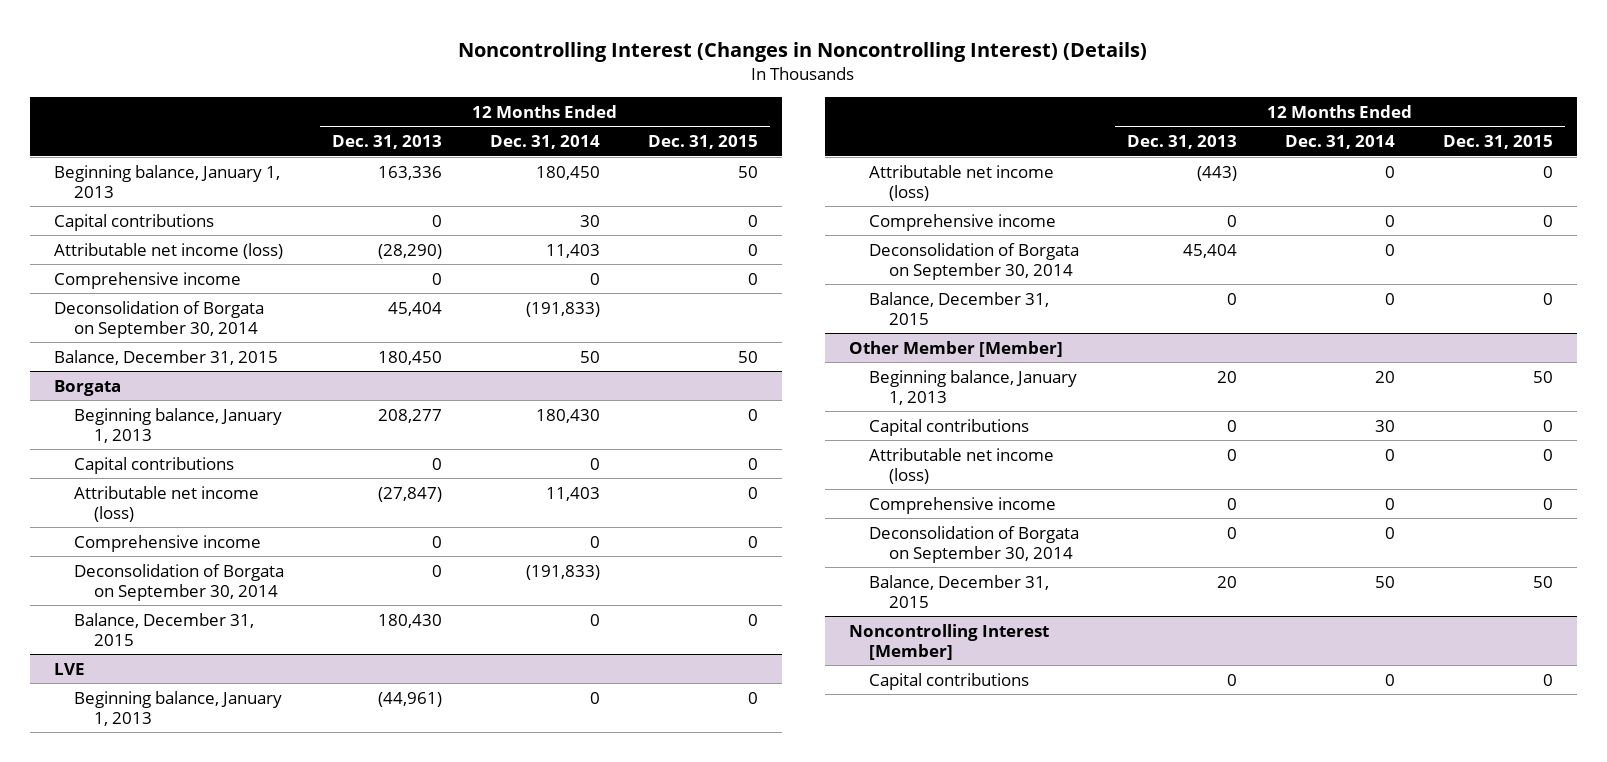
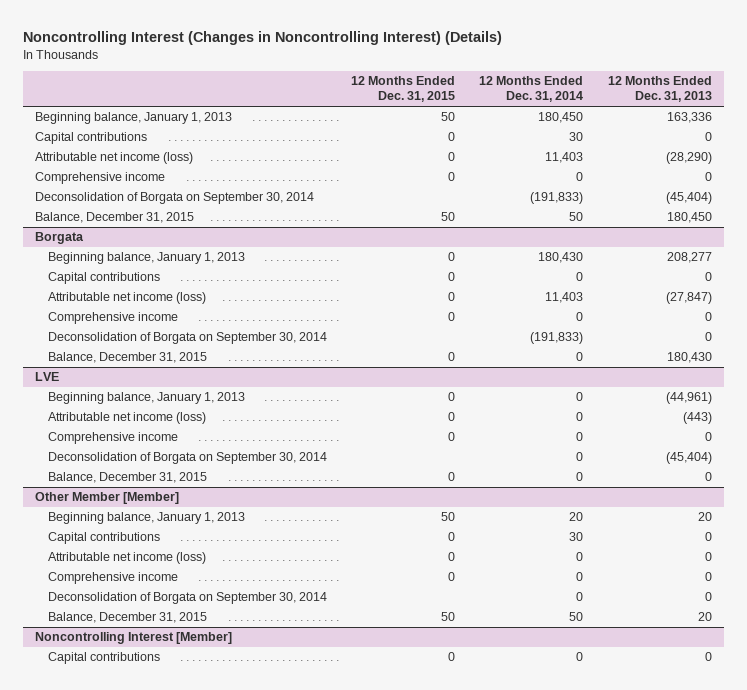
[388,301,443,316] 45,404 -> [665,192,712,205] (45,404)
[1182,243,1237,258] 45,404 -> [665,452,712,465] (45,404)

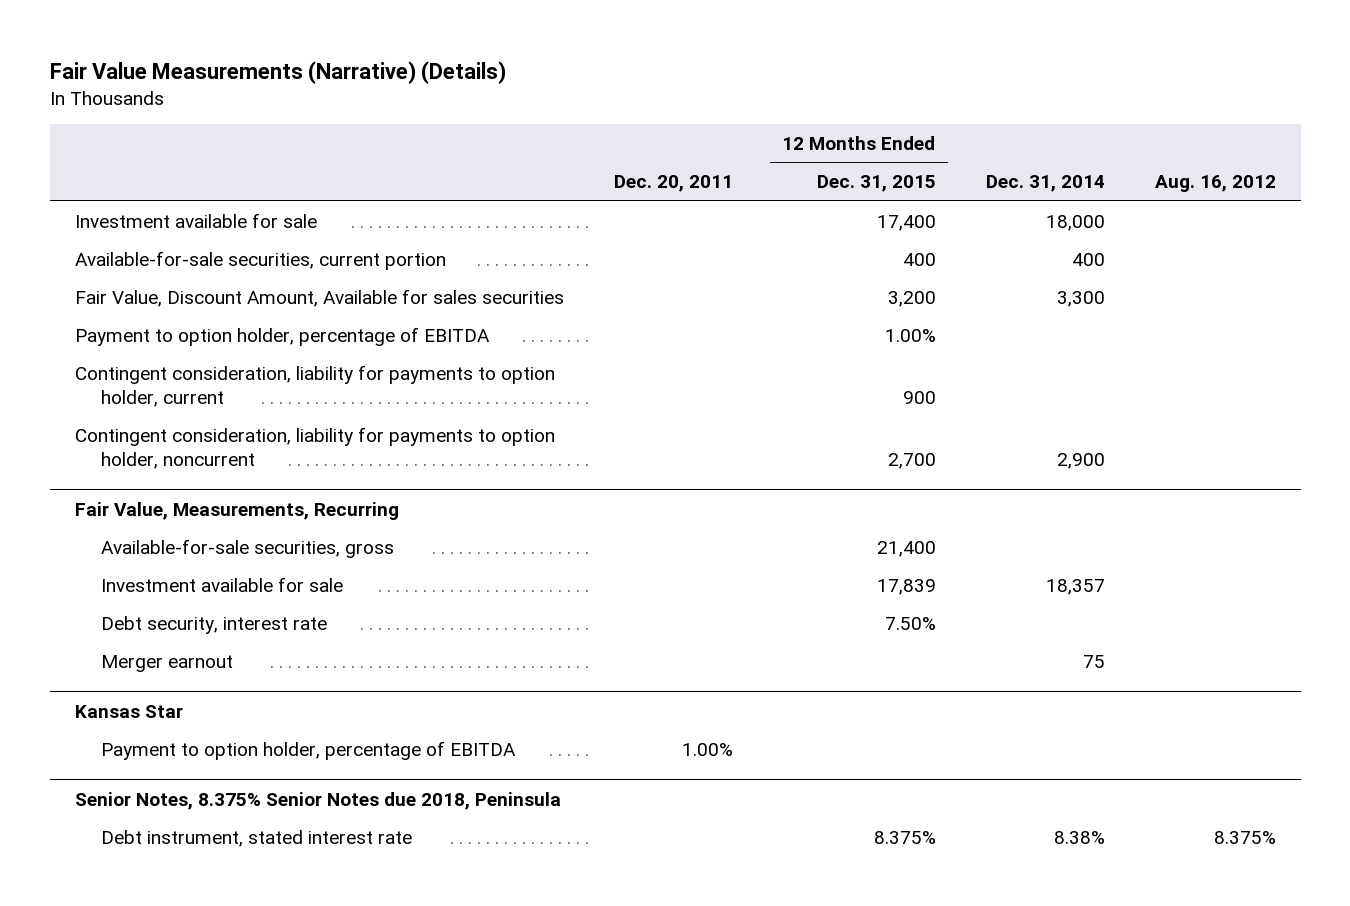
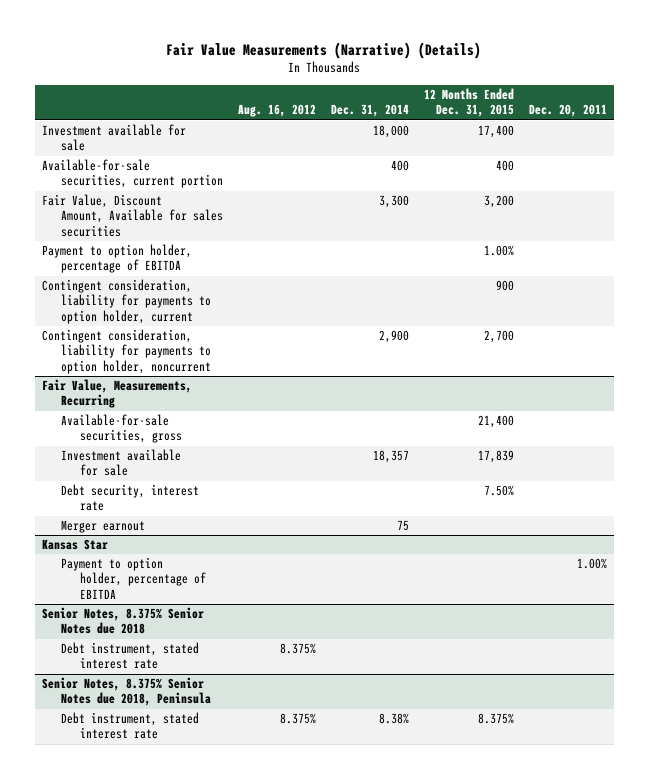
none -> [42,607,205,635] Senior Notes, 8.375% Senior Notes due 2018
none -> [61,642,200,670] Debt instrument, stated interest rate

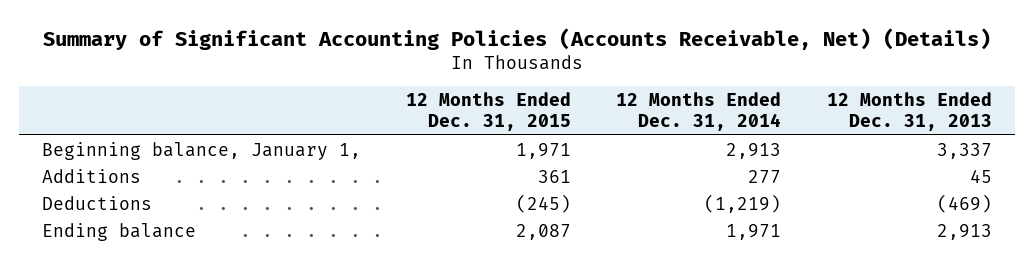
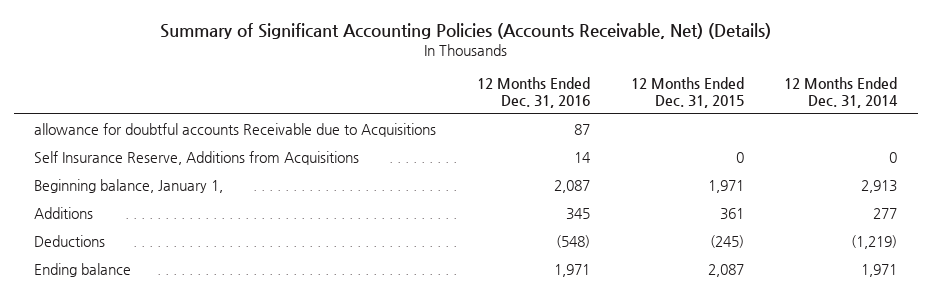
[826,91,992,132] 12 Months Ended Dec. 31, 2013 -> none
none -> [476,77,590,108] 12 Months Ended Dec. 31, 2016
none -> [34,122,437,137] allowance for doubtful accounts Receivable due to Acquisitions
none -> [34,150,360,165] Self Insurance Reserve, Additions from Acquisitions

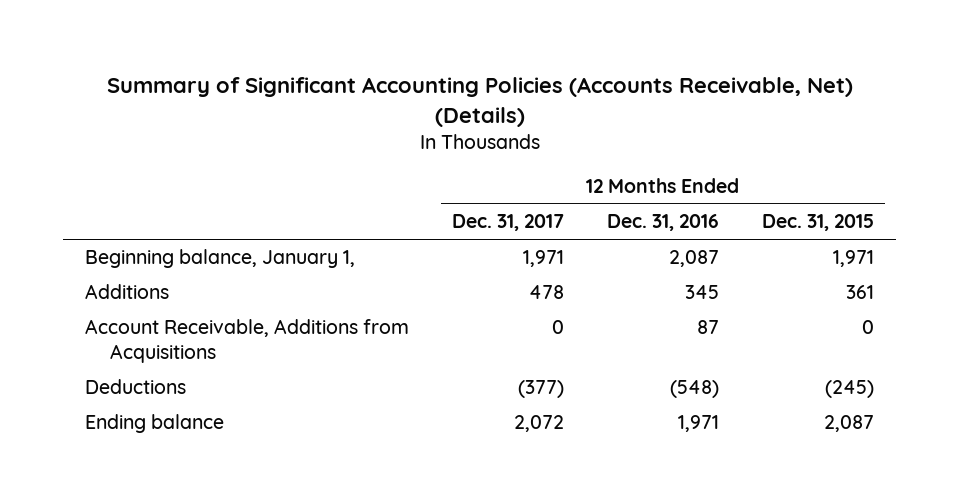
[784,77,899,108] 12 Months Ended Dec. 31, 2014 -> none
none -> [452,214,565,232] Dec. 31, 2017
[34,122,437,137] allowance for doubtful accounts Receivable due to Acquisitions -> none
[34,150,360,165] Self Insurance Reserve, Additions from Acquisitions -> none
none -> [85,319,410,364] Account Receivable, Additions from Acquisitions

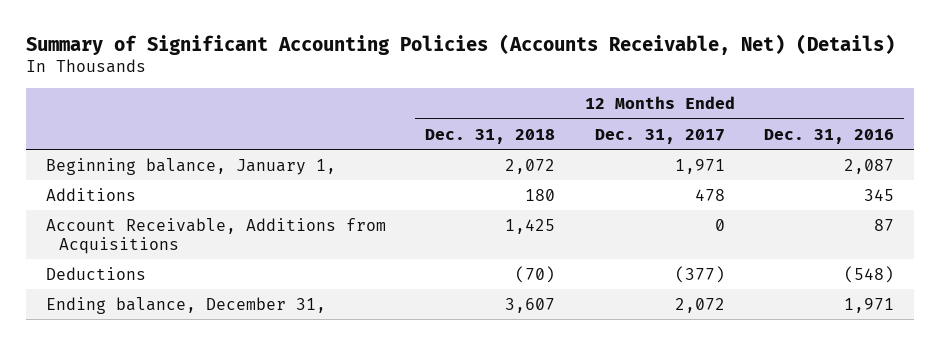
[762,214,875,232] Dec. 31, 2015 -> none
none -> [425,128,556,144] Dec. 31, 2018
[85,414,225,434] Ending balance -> [45,296,326,314] Ending balance, December 31,

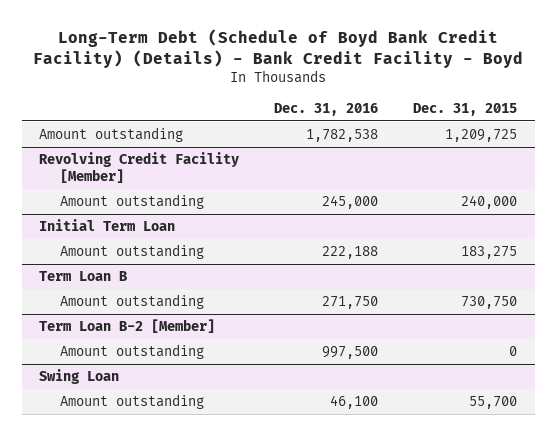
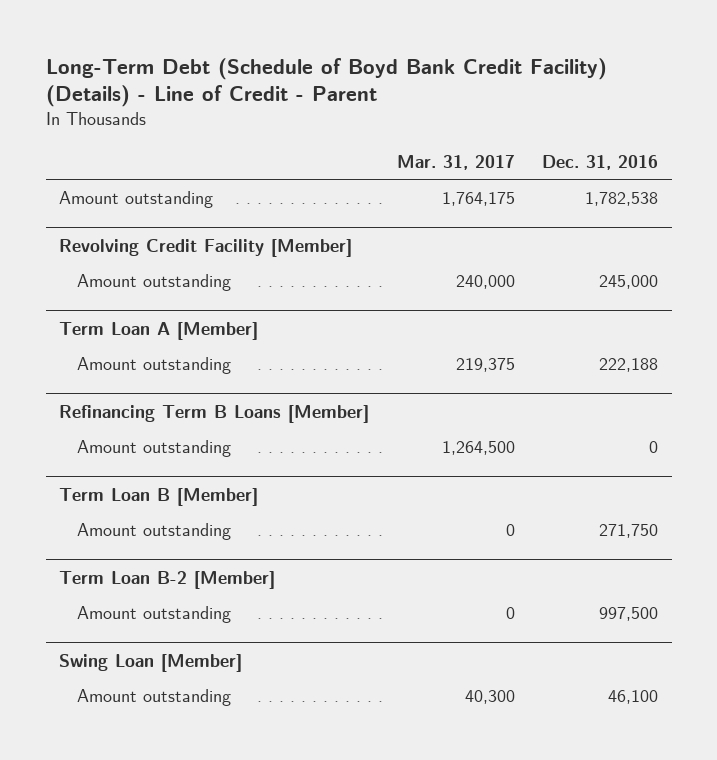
[33,28,524,68] Long-Term Debt (Schedule of Boyd Bank Credit Facility) (Details) - Bank Credit Facility - Boyd -> [45,57,607,108] Long-Term Debt (Schedule of Boyd Bank Credit Facility) (Details) - Line of Credit - Parent
[413,102,518,116] Dec. 31, 2015 -> none
none -> [396,154,515,170] Mar. 31, 2017
[39,219,176,232] Initial Term Loan -> [59,321,259,340] Term Loan A [Member]
[39,271,128,282] Term Loan B -> [59,404,370,423] Refinancing Term B Loans [Member]
none -> [76,440,231,458] Amount outstanding
none -> [59,487,259,506] Term Loan B [Member]
[39,369,120,385] Swing Loan -> [59,653,243,672] Swing Loan [Member]

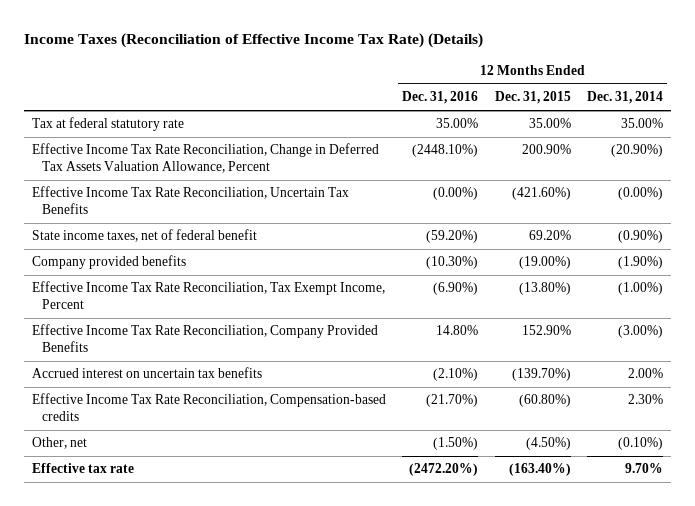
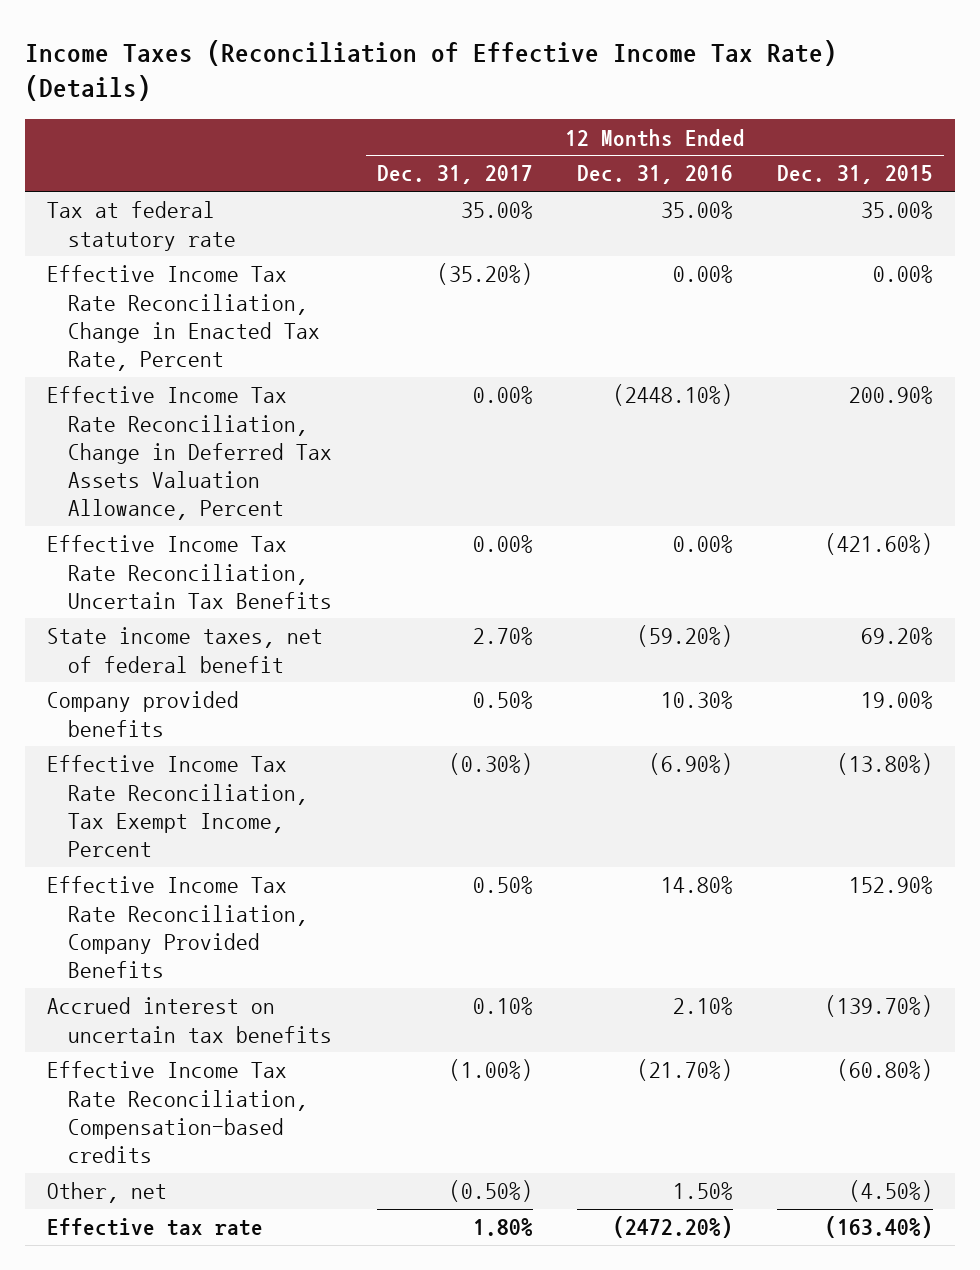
[586,91,663,105] Dec. 31, 2014 -> none
none -> [376,165,533,185] Dec. 31, 2017
none -> [46,265,321,372] Effective Income Tax Rate Reconciliation, Change in Enacted Tax Rate, Percent
[433,187,479,201] (0.00%) -> [672,535,733,554] 0.00%
[426,256,479,270] (10.30%) -> [660,691,733,710] 10.30%
[518,256,571,270] (19.00%) -> [861,691,934,710] 19.00%
[433,368,479,382] (2.10%) -> [672,997,733,1016] 2.10%
[433,437,479,451] (1.50%) -> [672,1182,733,1201] 1.50%

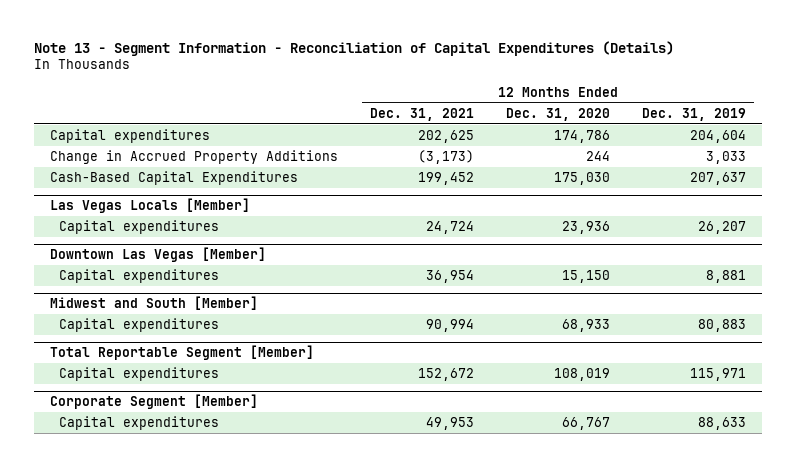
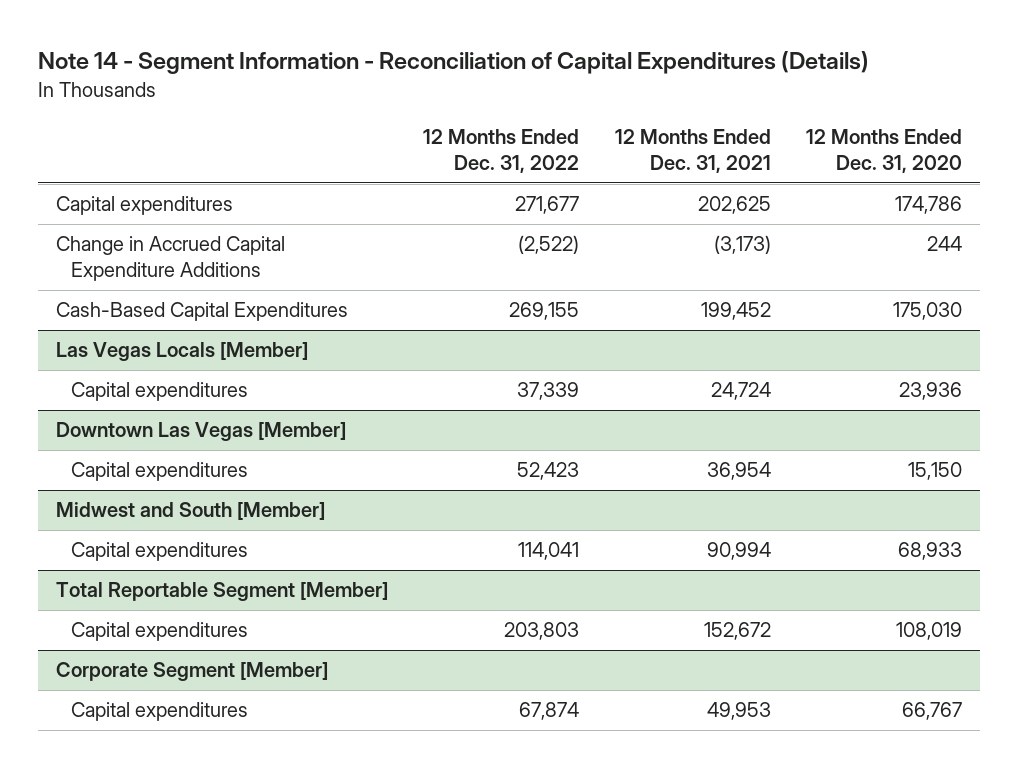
[33,40,674,56] Note 13 - Segment Information - Reconciliation of Capital Expenditures (Details) -> [37,51,869,75] Note 14 - Segment Information - Reconciliation of Capital Expenditures (Details)
[641,107,746,121] Dec. 31, 2019 -> none
none -> [423,129,580,173] 12 Months Ended Dec. 31, 2022
[49,149,338,164] Change in Accrued Property Additions -> [55,236,285,282] Change in Accrued Capital Expenditure Additions

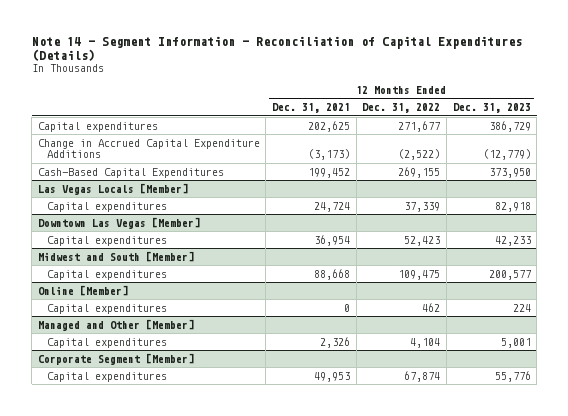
[805,129,962,173] 12 Months Ended Dec. 31, 2020 -> none
none -> [452,103,531,114] Dec. 31, 2023
[55,582,388,602] Total Reportable Segment [Member] -> none
[518,542,580,561] 114,041 -> [398,269,441,280] 109,475
[706,542,771,561] 90,994 -> [313,268,350,280] 88,668
none -> [37,284,128,296] Online [Member]
[504,622,580,641] 203,803 -> [422,302,441,312] 462
[703,622,771,641] 152,672 -> [343,303,350,312] 0
none -> [37,318,194,331] Managed and Other [Member]
none -> [47,337,168,348] Capital expenditures

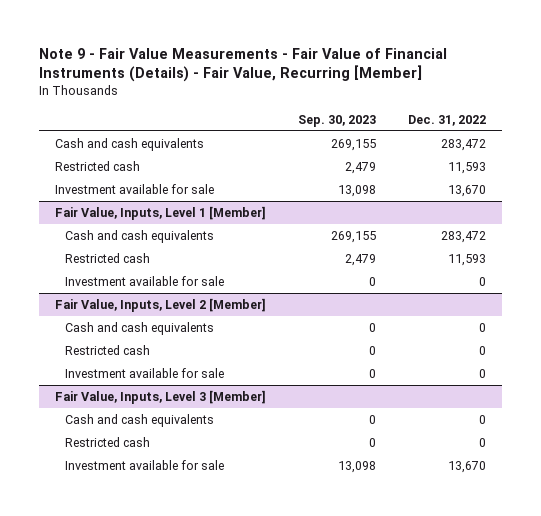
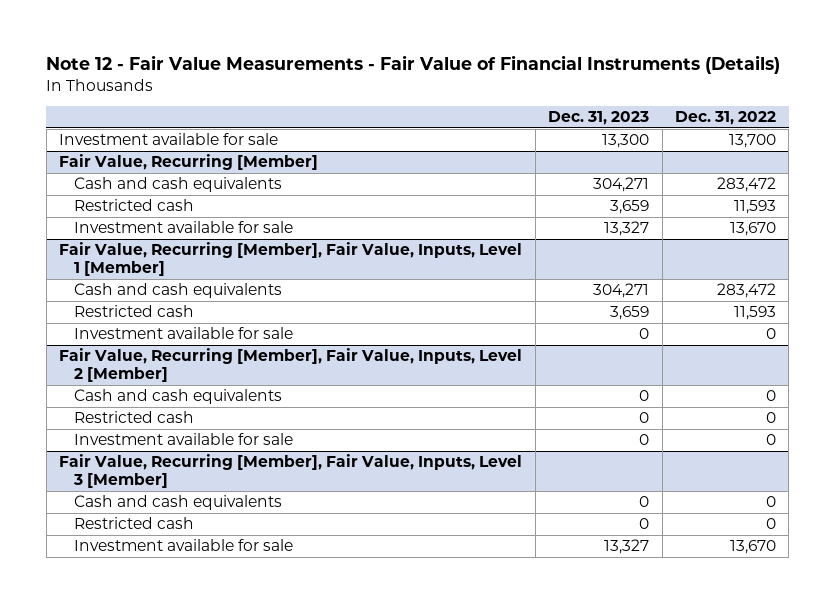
[38,47,447,83] Note 9 - Fair Value Measurements - Fair Value of Financial Instruments (Details) - Fair Value, Recurring [Member] -> [46,54,781,74] Note 12 - Fair Value Measurements - Fair Value of Financial Instruments (Details)
[298,114,377,127] Sep. 30, 2023 -> none
none -> [548,111,650,126] Dec. 31, 2023
none -> [59,133,279,146] Investment available for sale
none -> [59,154,319,171] Fair Value, Recurring [Member]
[55,205,267,220] Fair Value, Inputs, Level 1 [Member] -> [59,242,523,277] Fair Value, Recurring [Member], Fair Value, Inputs, Level 1 [Member]
[55,297,267,312] Fair Value, Inputs, Level 2 [Member] -> [59,348,523,383] Fair Value, Recurring [Member], Fair Value, Inputs, Level 2 [Member]
[55,389,267,404] Fair Value, Inputs, Level 3 [Member] -> [59,454,523,489] Fair Value, Recurring [Member], Fair Value, Inputs, Level 3 [Member]

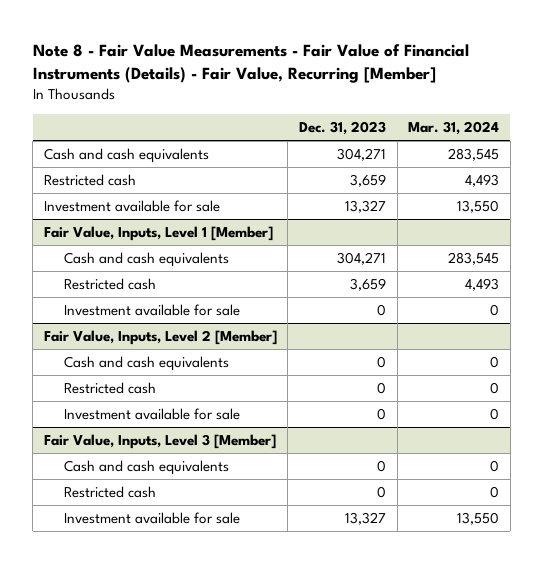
[46,54,781,74] Note 12 - Fair Value Measurements - Fair Value of Financial Instruments (Details) -> [32,43,469,84] Note 8 - Fair Value Measurements - Fair Value of Financial Instruments (Details) - Fair Value, Recurring [Member]
[675,111,777,126] Dec. 31, 2022 -> none
none -> [408,121,500,136] Mar. 31, 2024
[59,133,279,146] Investment available for sale -> none
[59,154,319,171] Fair Value, Recurring [Member] -> none
[59,242,523,277] Fair Value, Recurring [Member], Fair Value, Inputs, Level 1 [Member] -> [43,225,273,241] Fair Value, Inputs, Level 1 [Member]
[59,348,523,383] Fair Value, Recurring [Member], Fair Value, Inputs, Level 2 [Member] -> [43,329,277,345] Fair Value, Inputs, Level 2 [Member]
[59,454,523,489] Fair Value, Recurring [Member], Fair Value, Inputs, Level 3 [Member] -> [43,433,276,449] Fair Value, Inputs, Level 3 [Member]

